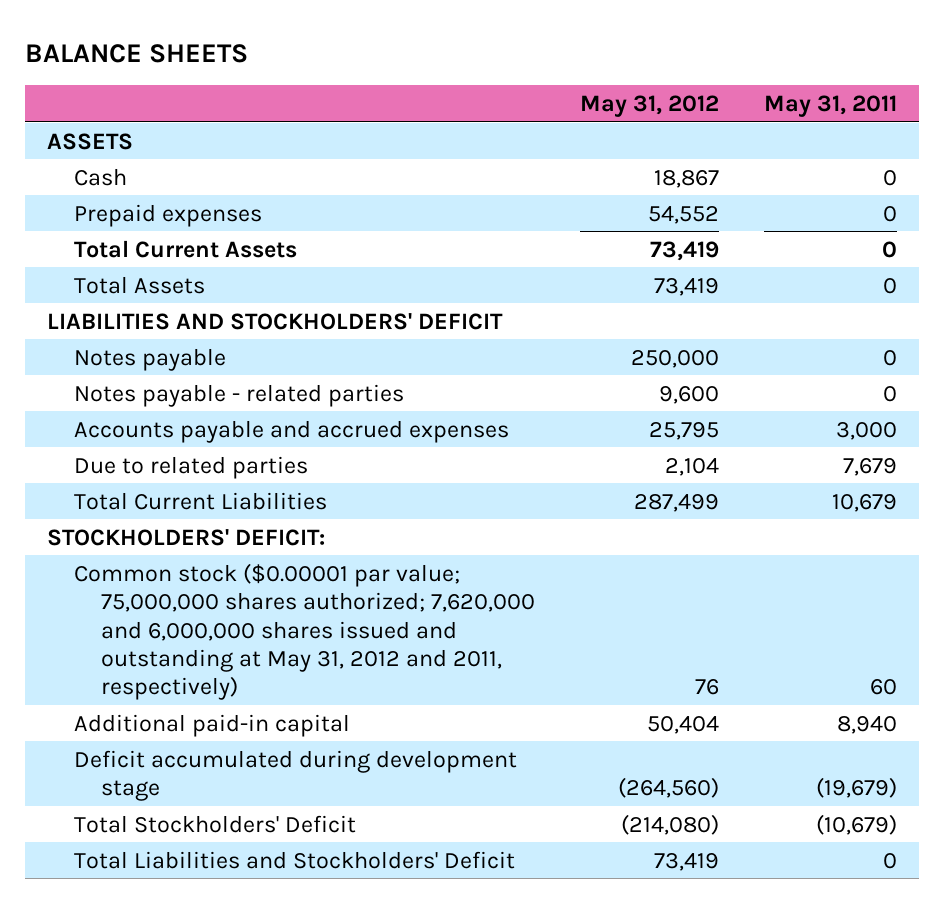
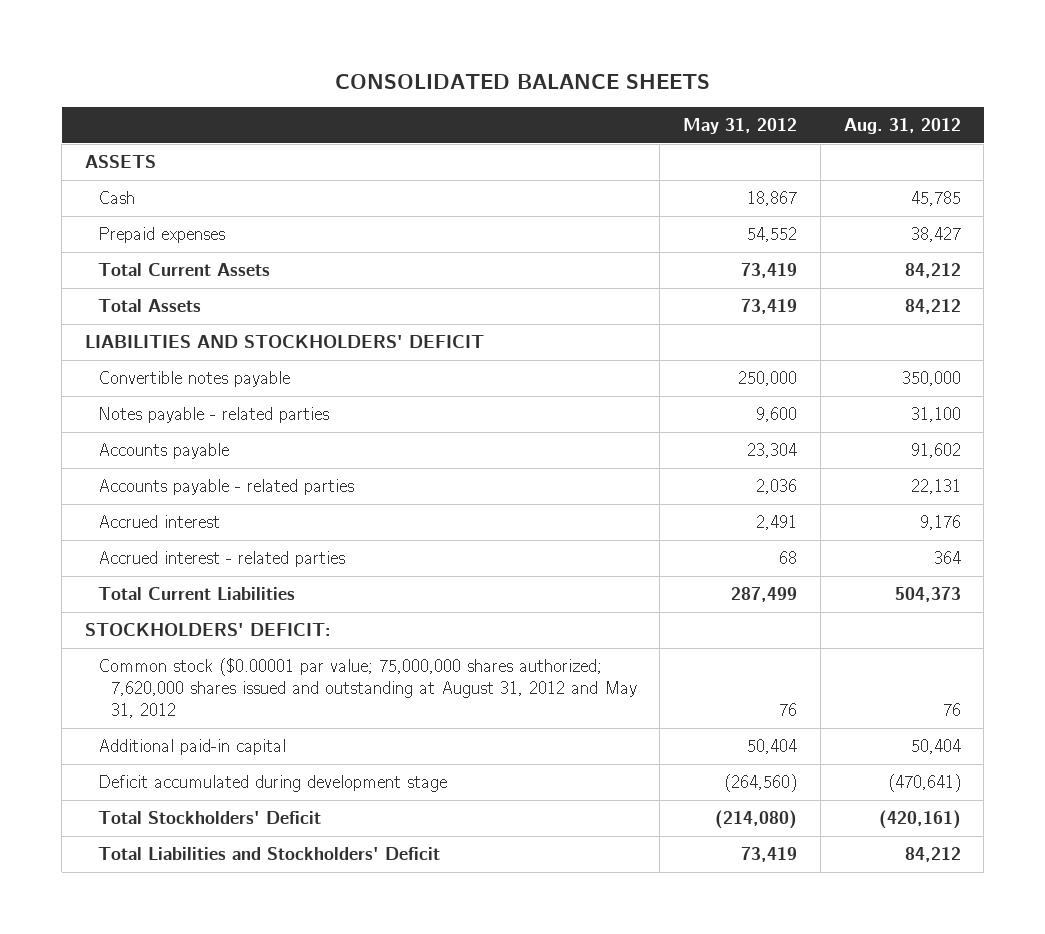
[24,43,248,63] BALANCE SHEETS -> [334,74,710,90] CONSOLIDATED BALANCE SHEETS
[763,94,897,117] May 31, 2011 -> none
none -> [843,117,961,134] Aug. 31, 2012
[74,347,227,371] Notes payable -> [97,370,290,387] Convertible notes payable
[74,419,510,443] Accounts payable and accrued expenses -> none
[74,455,309,479] Due to related parties -> none
none -> [97,442,229,459] Accounts payable
none -> [97,478,354,495] Accounts payable - related parties
none -> [97,514,220,528] Accrued interest
none -> [97,550,345,567] Accrued interest - related parties
[74,562,535,701] Common stock ($0.00001 par value; 75,000,000 shares authorized; 7,620,000 and 6,000,000 shares issued and outstanding at May 31, 2012 and 2011, respectively) -> [97,657,637,719] Common stock ($0.00001 par value; 75,000,000 shares authorized; 7,620,000 shares issued and outstanding at August 31, 2012 and May 31, 2012

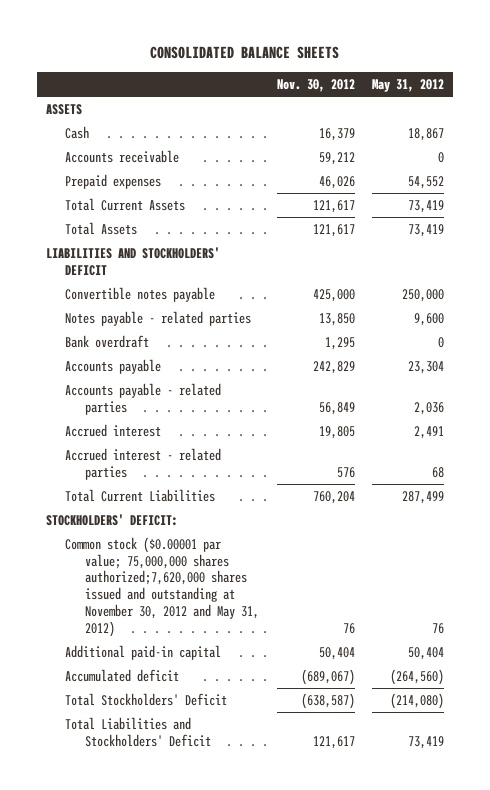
[843,117,961,134] Aug. 31, 2012 -> none
none -> [276,79,355,93] Nov. 30, 2012
none -> [65,149,180,163] Accounts receivable
none -> [65,334,150,348] Bank overdraft
[97,657,637,719] Common stock ($0.00001 par value; 75,000,000 shares authorized; 7,620,000 shares issued and outstanding at August 31, 2012 and May 31, 2012 -> [65,536,259,637] Common stock ($0.00001 par value; 75,000,000 shares authorized;7,620,000 shares issued and outstanding at November 30, 2012 and May 31, 2012)
[97,774,447,792] Deficit accumulated during development stage -> [65,668,180,682] Accumulated deficit

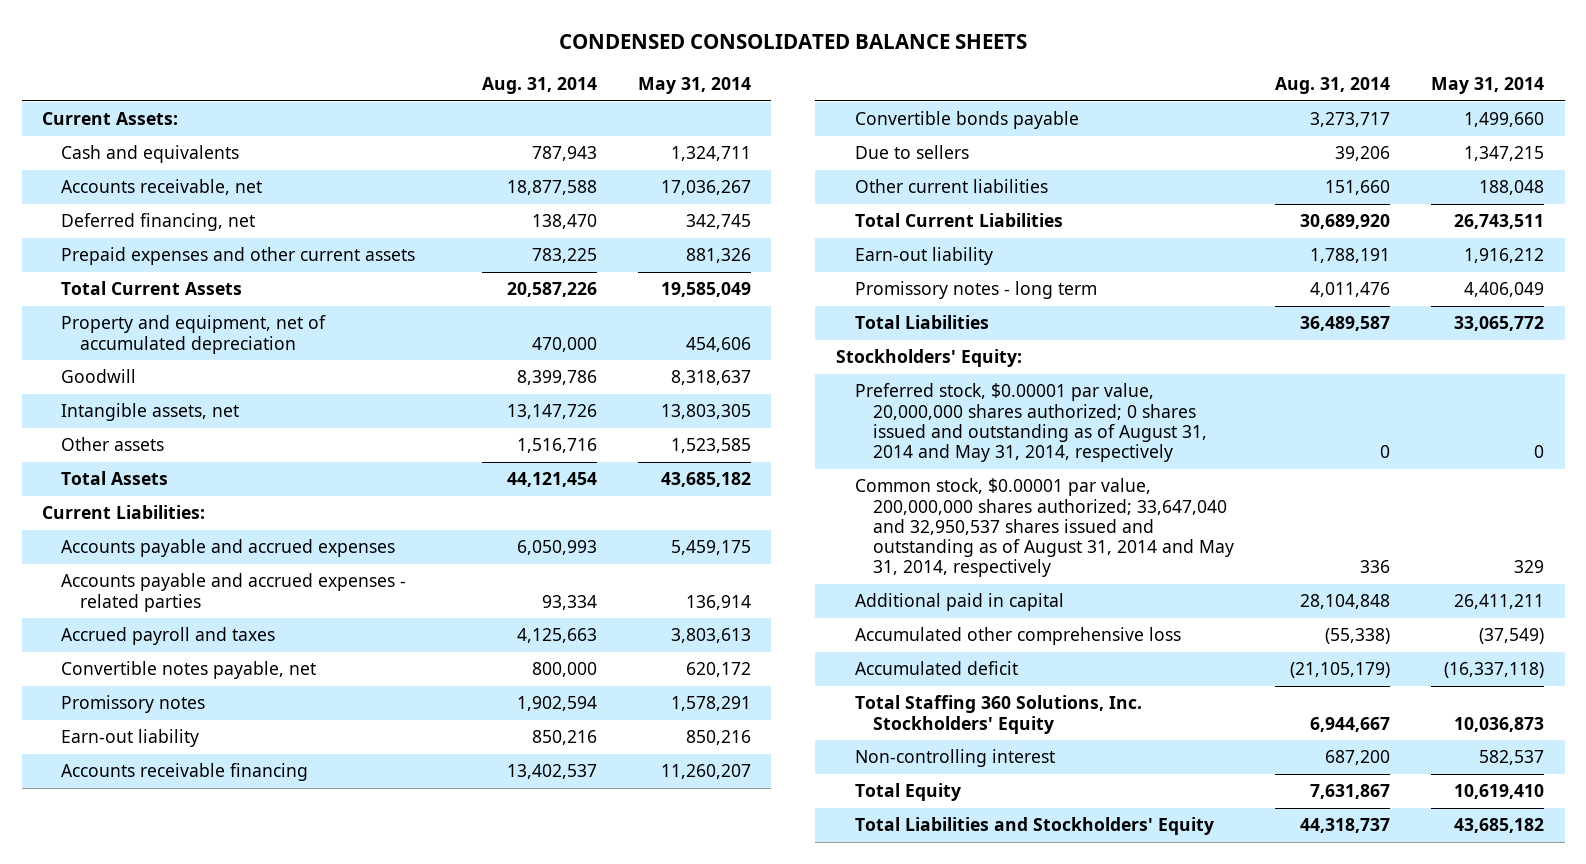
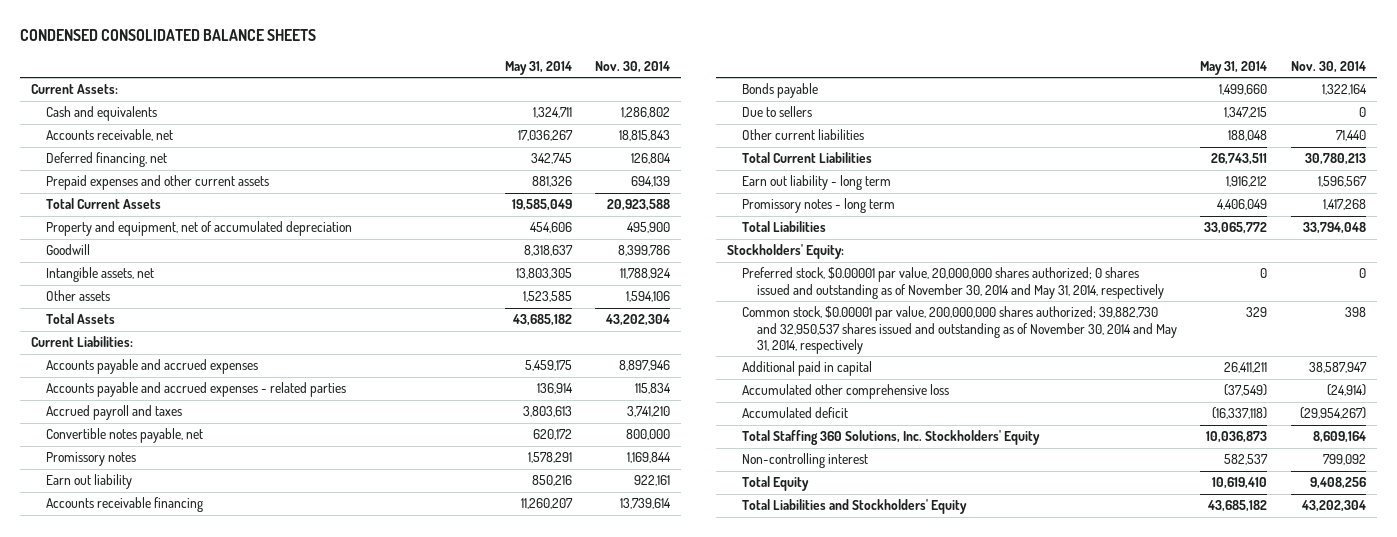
[481,77,597,95] Aug. 31, 2014 -> none
none -> [594,61,670,74] Nov. 30, 2014
[61,729,200,748] Earn-out liability -> [46,474,133,490] Earn out liability
[854,111,1079,130] Convertible bonds payable -> [742,83,819,99] Bonds payable
[854,247,993,266] Earn-out liability -> [742,175,892,191] Earn out liability - long term
[854,383,1208,463] Preferred stock, $0.00001 par value, 20,000,000 shares authorized; 0 shares issued and outstanding as of August 31, 2014 and May 31, 2014, respectively -> [742,267,1165,299] Preferred stock, $0.00001 par value, 20,000,000 shares authorized; 0 shares issued and outstanding as of November 30, 2014 and May 31, 2014, respectively
[854,478,1235,578] Common stock, $0.00001 par value, 200,000,000 shares authorized; 33,647,040 and 32,950,537 shares issued and outstanding as of August 31, 2014 and May 31, 2014, respectively -> [742,306,1178,354] Common stock, $0.00001 par value, 200,000,000 shares authorized; 39,882,730 and 32,950,537 shares issued and outstanding as of November 30, 2014 and May 31, 2014, respectively

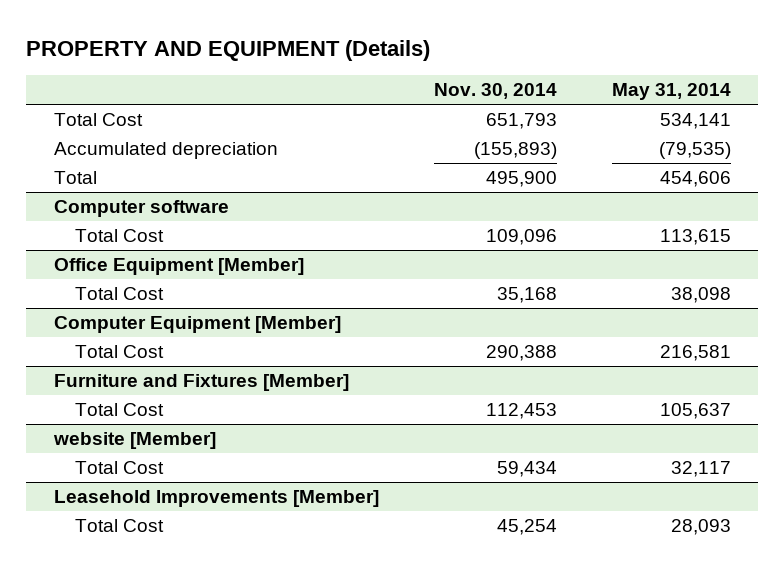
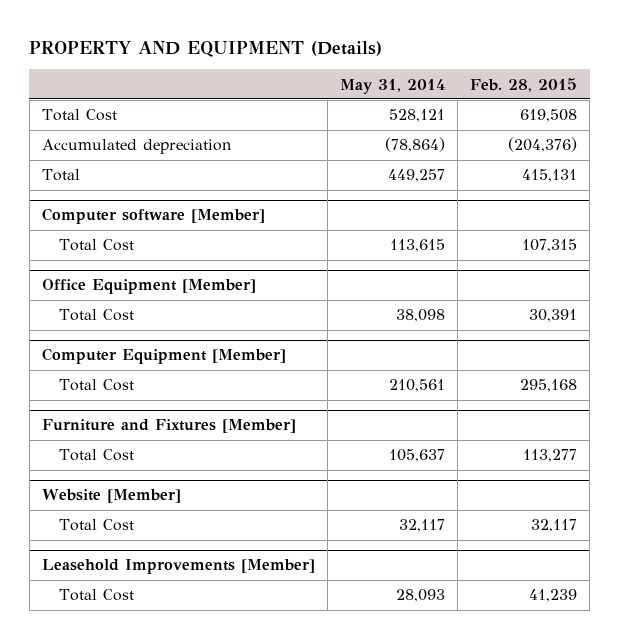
[433,83,557,100] Nov. 30, 2014 -> none
none -> [470,77,578,92] Feb. 28, 2015
[659,113,731,130] 534,141 -> [388,109,445,123] 528,121
[658,142,731,160] (79,535) -> [384,137,445,153] (78,864)
[659,171,731,188] 454,606 -> [387,169,445,183] 449,257
[53,200,229,218] Computer software -> [41,208,265,225] Computer software [Member]
[659,345,731,362] 216,581 -> [388,379,445,393] 210,561
[52,432,216,450] website [Member] -> [41,489,181,504] Website [Member]

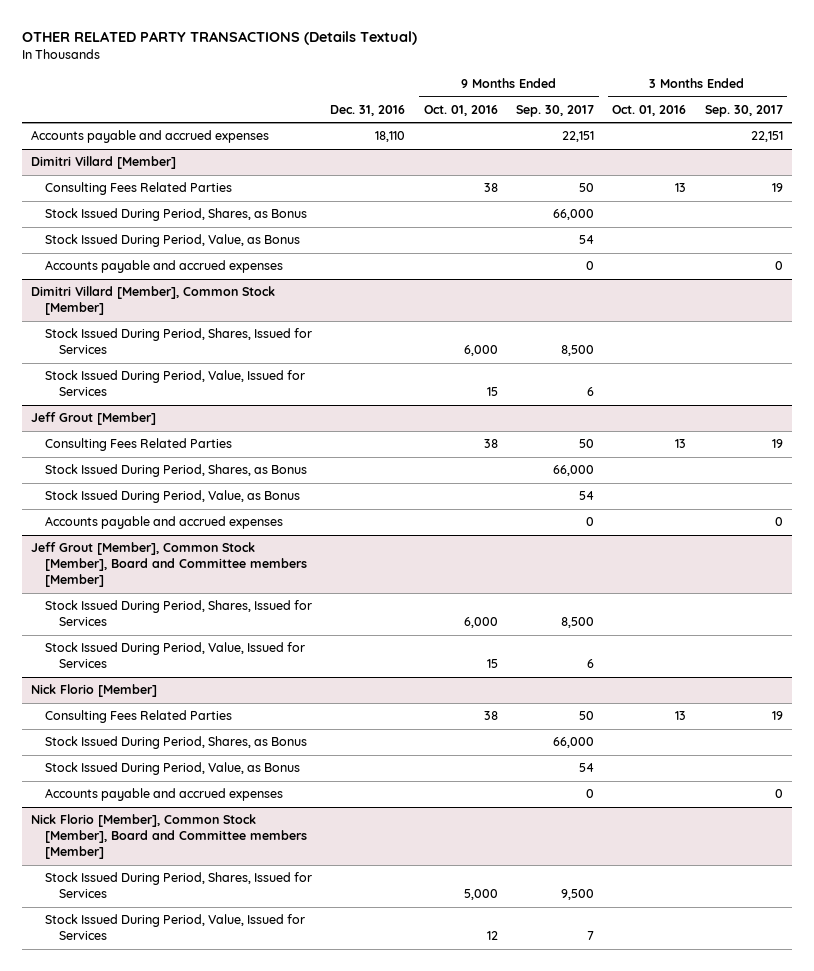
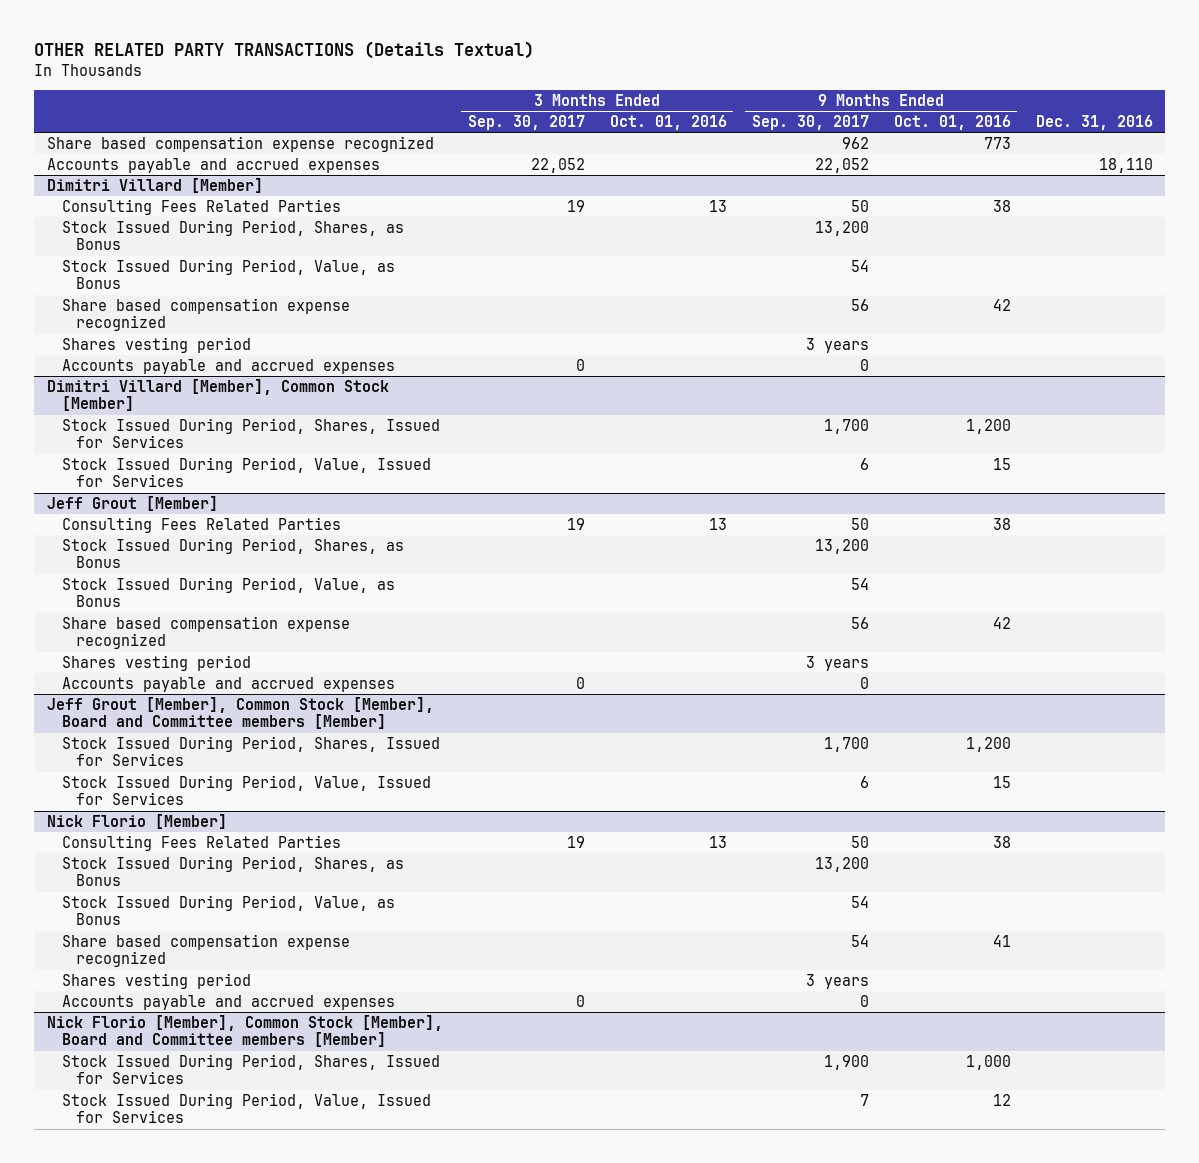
none -> [46,135,434,152] Share based compensation expense recognized
[561,131,594,143] 22,151 -> [814,157,869,173] 22,052
[750,131,783,143] 22,151 -> [530,157,585,173] 22,052
[552,209,594,221] 66,000 -> [814,220,869,236] 13,200
none -> [61,297,350,332] Share based compensation expense recognized
none -> [61,336,251,353] Shares vesting period
[463,345,498,357] 6,000 -> [965,418,1011,434] 1,200
[560,345,594,357] 8,500 -> [823,418,869,434] 1,700
[552,465,594,477] 66,000 -> [814,538,869,554] 13,200
none -> [61,615,350,650] Share based compensation expense recognized
none -> [61,654,251,671] Shares vesting period
[463,617,498,629] 6,000 -> [965,736,1011,752] 1,200
[560,617,594,629] 8,500 -> [823,736,869,752] 1,700
[552,737,594,749] 66,000 -> [814,856,869,872] 13,200
none -> [61,933,350,968] Share based compensation expense recognized
none -> [61,972,251,989] Shares vesting period
[463,889,498,901] 5,000 -> [965,1054,1011,1070] 1,000
[560,889,594,901] 9,500 -> [823,1054,869,1070] 1,900

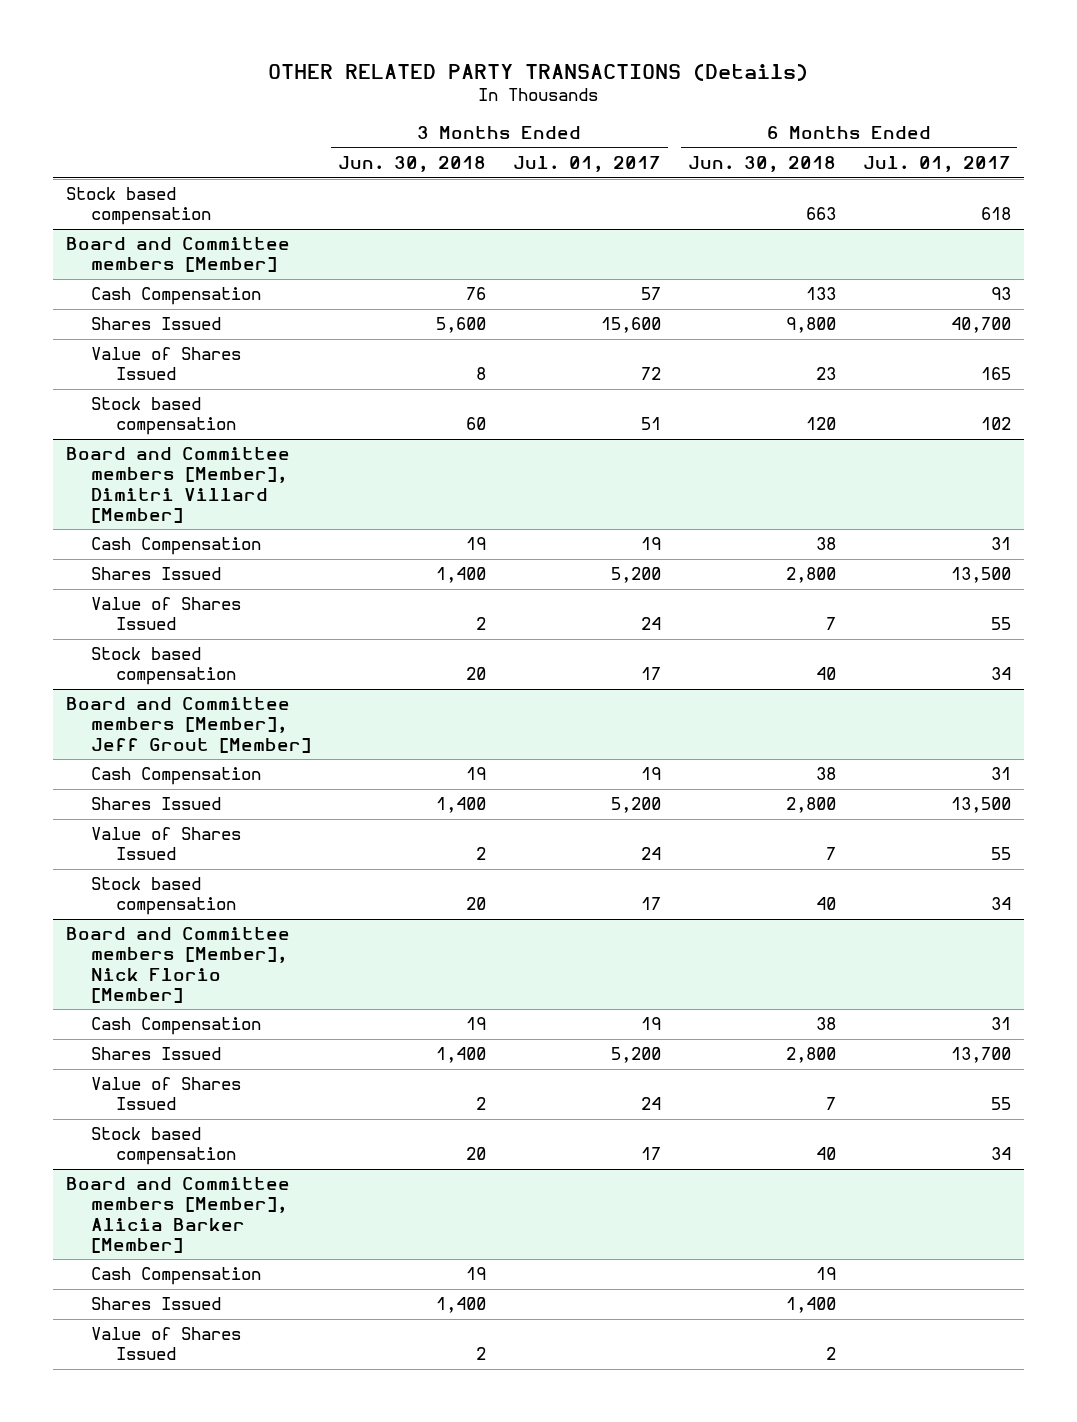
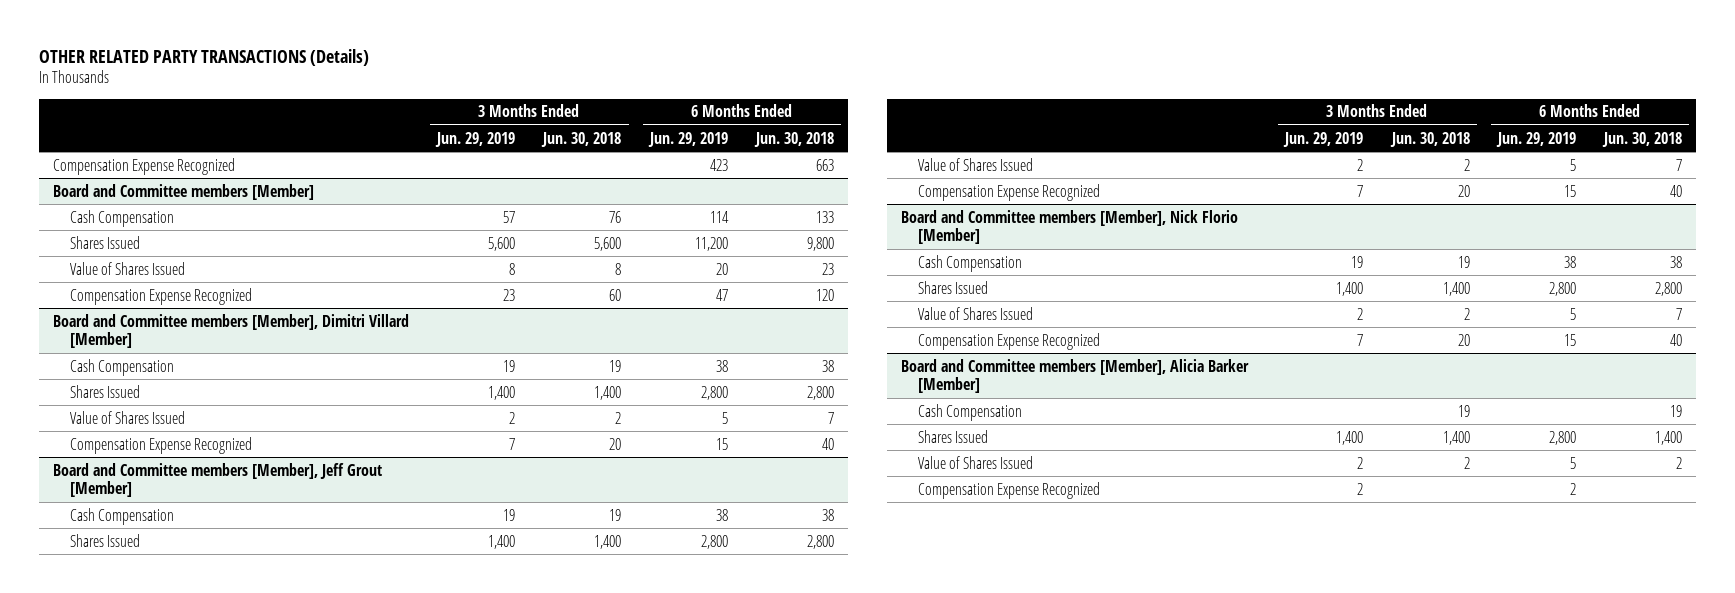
[512,156,661,173] Jul. 01, 2017 -> none
[862,156,1011,173] Jul. 01, 2017 -> none
none -> [435,131,516,147] Jun. 29, 2019
none -> [647,131,728,147] Jun. 29, 2019
[66,187,211,226] Stock based compensation -> [52,157,235,175] Compensation Expense Recognized
[90,397,236,436] Stock based compensation -> [69,287,252,305] Compensation Expense Recognized
[90,647,236,686] Stock based compensation -> [69,436,252,454] Compensation Expense Recognized
[90,877,236,916] Stock based compensation -> [917,183,1100,201] Compensation Expense Recognized
[90,1127,236,1166] Stock based compensation -> [917,332,1100,350] Compensation Expense Recognized
none -> [917,481,1100,499] Compensation Expense Recognized

